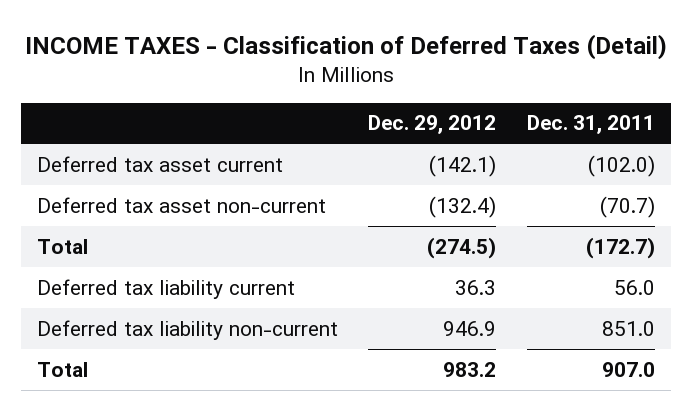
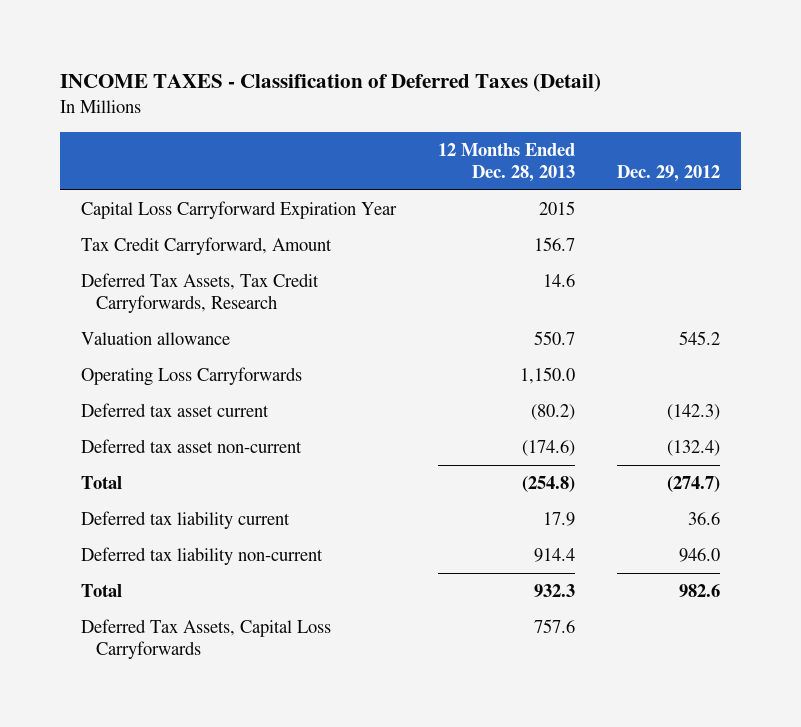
[527,115,656,135] Dec. 31, 2011 -> none
none -> [437,142,575,182] 12 Months Ended Dec. 28, 2013
none -> [80,201,397,220] Capital Loss Carryforward Expiration Year
none -> [80,237,332,256] Tax Credit Carryforward, Amount
none -> [80,273,319,314] Deferred Tax Assets, Tax Credit Carryforwards, Research
none -> [80,332,230,346] Valuation allowance
none -> [80,367,302,387] Operating Loss Carryforwards
[429,154,497,177] (142.1) -> [666,404,720,421] (142.3)
[427,236,497,259] (274.5) -> [666,476,720,493] (274.7)
[455,279,497,295] 36.3 -> [687,512,720,526] 36.6
[443,320,497,336] 946.9 -> [678,548,720,563] 946.0
[443,361,497,377] 983.2 -> [678,584,720,598] 982.6
none -> [80,619,331,660] Deferred Tax Assets, Capital Loss Carryforwards

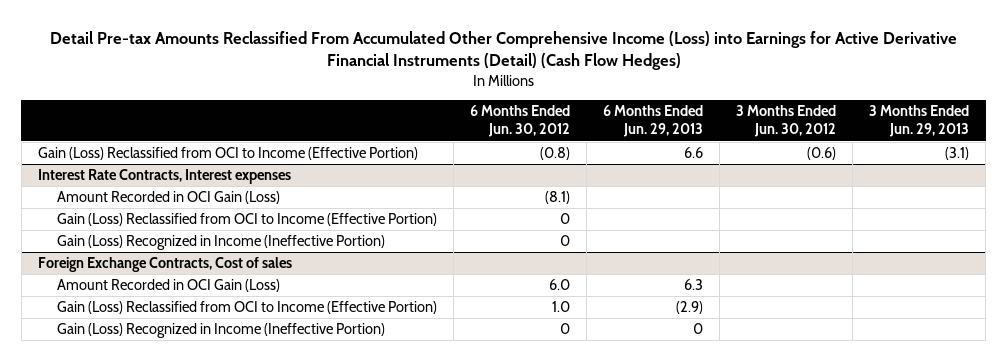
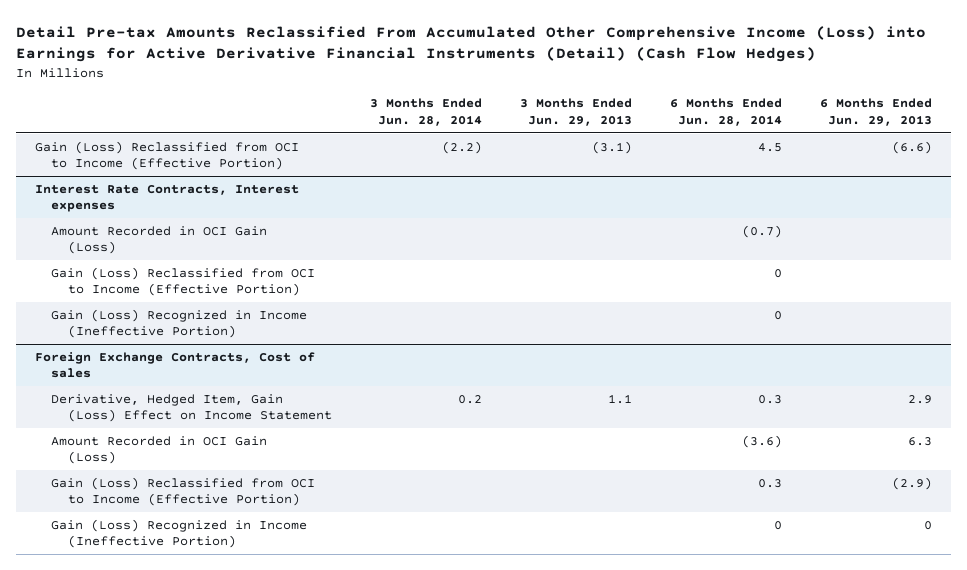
[469,105,570,138] 6 Months Ended Jun. 30, 2012 -> none
[736,105,837,138] 3 Months Ended Jun. 30, 2012 -> none
none -> [370,98,483,126] 3 Months Ended Jun. 28, 2014
none -> [670,98,783,126] 6 Months Ended Jun. 28, 2014
[683,147,703,159] 6.6 -> [892,140,933,154] (6.6)
none -> [51,393,332,423] Derivative, Hedged Item, Gain (Loss) Effect on Income Statement

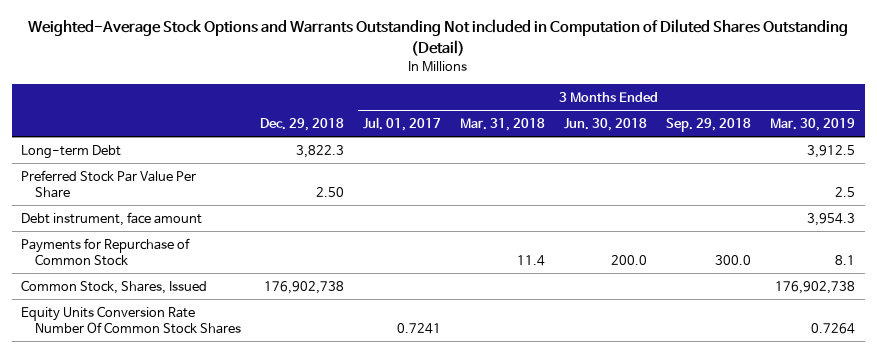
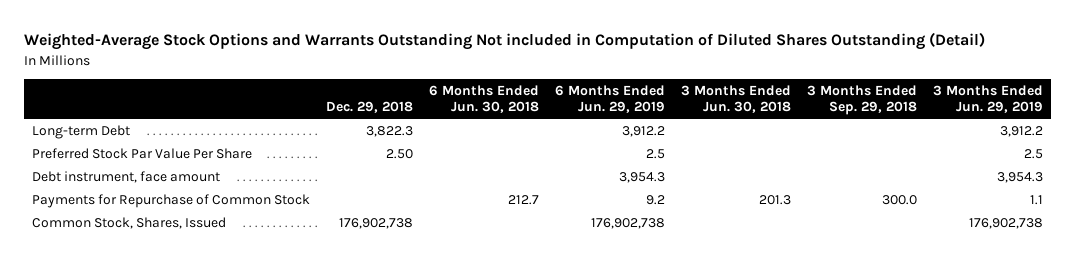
[362,116,441,131] Jul. 01, 2017 -> none
[459,117,545,131] Mar. 31, 2018 -> none
[770,117,856,131] Mar. 30, 2019 -> none
none -> [428,84,539,113] 6 Months Ended Jun. 30, 2018
none -> [554,84,665,113] 6 Months Ended Jun. 29, 2019
none -> [933,84,1044,113] 3 Months Ended Jun. 29, 2019
[611,255,648,266] 200.0 -> [758,195,791,206] 201.3
[21,305,241,335] Equity Units Conversion Rate Number Of Common Stock Shares -> none

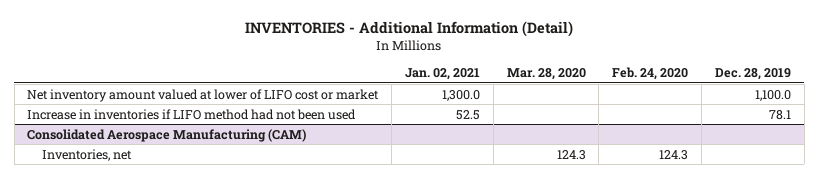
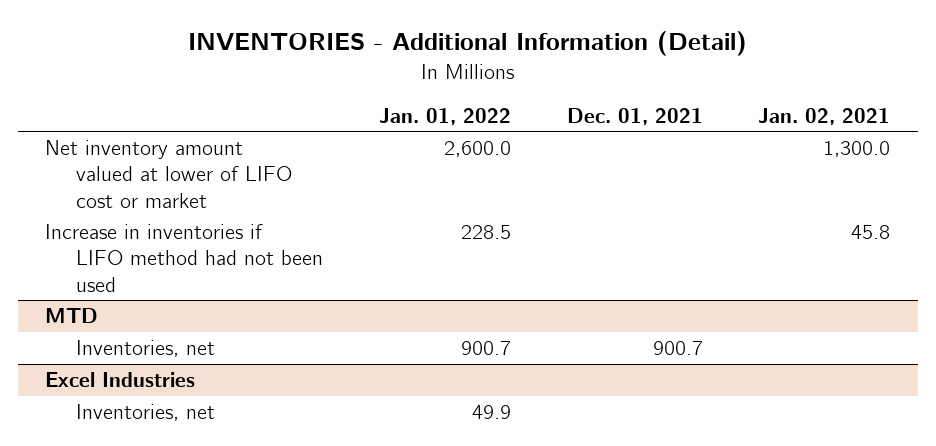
[506,68,586,81] Mar. 28, 2020 -> none
[612,67,689,81] Feb. 24, 2020 -> none
[714,68,791,81] Dec. 28, 2019 -> none
none -> [379,107,512,125] Jan. 01, 2022
none -> [566,107,703,125] Dec. 01, 2021
[27,128,307,142] Consolidated Aerospace Manufacturing (CAM) -> none
[41,148,132,161] Inventories, net -> none
[455,109,480,120] 52.5 -> [851,225,891,240] 45.8
none -> [45,308,99,324] MTD
none -> [76,340,216,358] Inventories, net
none -> [45,372,196,388] Excel Industries
none -> [76,404,216,422] Inventories, net

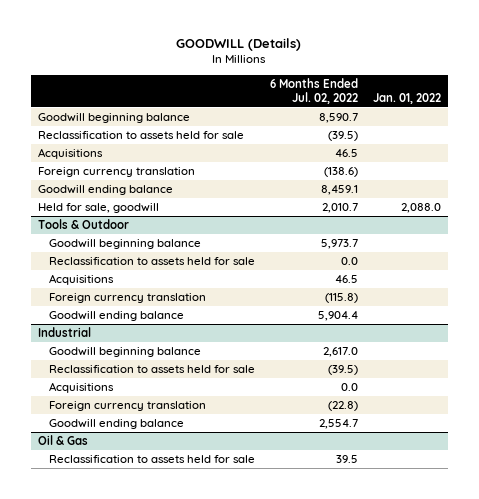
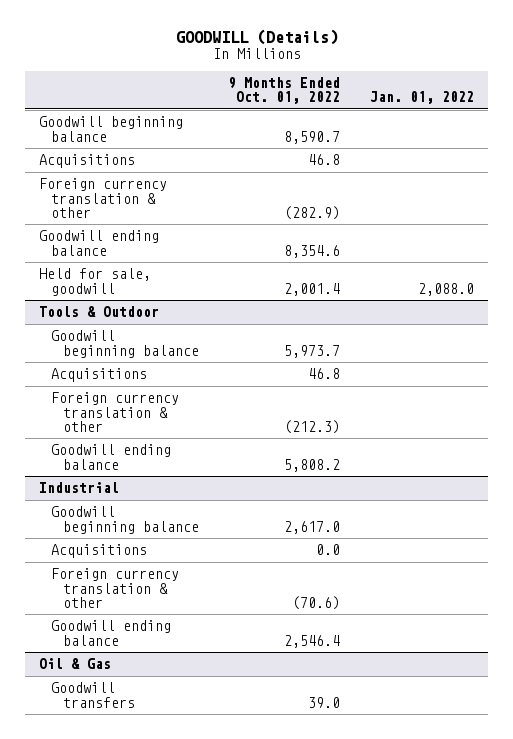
[269,77,358,105] 6 Months Ended Jul. 02, 2022 -> none
none -> [228,76,341,105] 9 Months Ended Oct. 01, 2022
[38,130,245,139] Reclassification to assets held for sale -> none
[38,166,196,177] Foreign currency translation -> [39,178,168,218] Foreign currency translation & other
[48,256,255,265] Reclassification to assets held for sale -> none
[48,292,206,303] Foreign currency translation -> [51,392,180,432] Foreign currency translation & other
[48,364,255,373] Reclassification to assets held for sale -> none
[48,400,206,411] Foreign currency translation -> [51,568,180,608] Foreign currency translation & other
[48,454,255,463] Reclassification to assets held for sale -> [51,682,136,708] Goodwill transfers

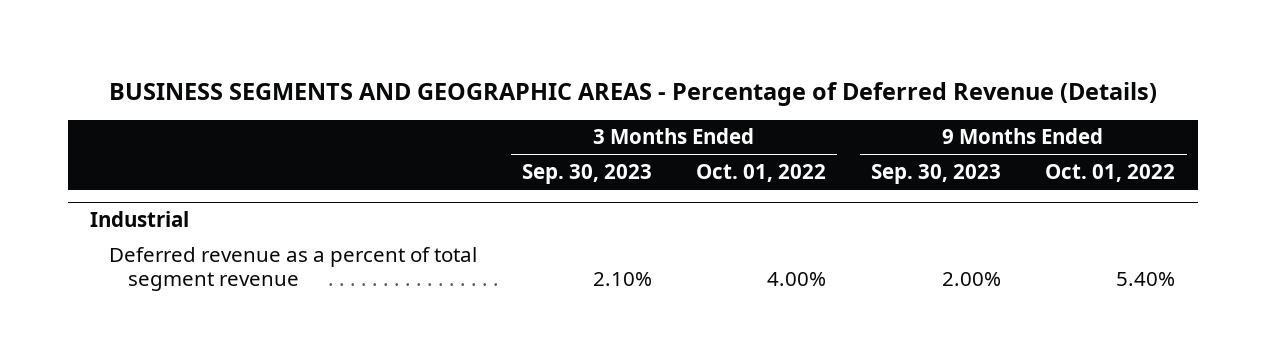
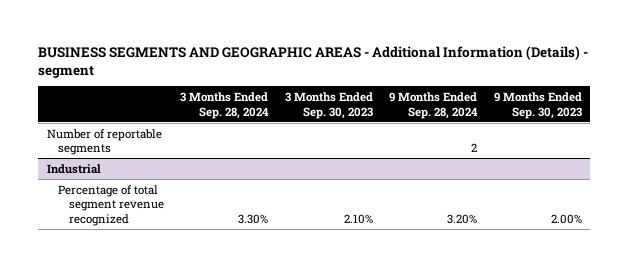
[108,81,1157,106] BUSINESS SEGMENTS AND GEOGRAPHIC AREAS - Percentage of Deferred Revenue (Details) -> [38,45,589,78] BUSINESS SEGMENTS AND GEOGRAPHIC AREAS - Additional Information (Details) - segment
[696,164,827,183] Oct. 01, 2022 -> none
[1045,164,1176,183] Oct. 01, 2022 -> none
none -> [180,92,270,119] 3 Months Ended Sep. 28, 2024
none -> [389,92,479,119] 9 Months Ended Sep. 28, 2024
none -> [46,128,162,156] Number of reportable segments
[109,246,478,292] Deferred revenue as a percent of total segment revenue -> [57,184,164,226] Percentage of total segment revenue recognized

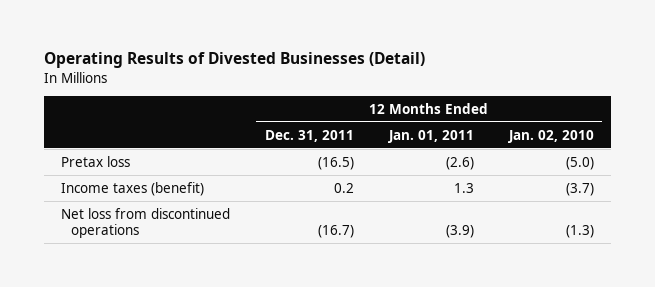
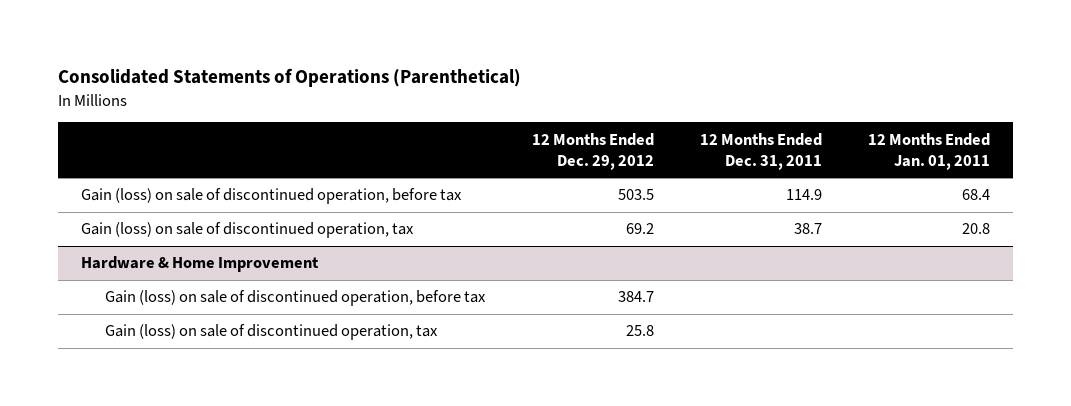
[43,52,425,69] Operating Results of Divested Businesses (Detail) -> [57,68,521,88] Consolidated Statements of Operations (Parenthetical)
[507,129,594,143] Jan. 02, 2010 -> none
none -> [531,132,654,170] 12 Months Ended Dec. 29, 2012
[60,155,130,167] Pretax loss -> none
[60,181,204,196] Income taxes (benefit) -> none
[60,207,230,239] Net loss from discontinued operations -> none
none -> [80,188,462,205] Gain (loss) on sale of discontinued operation, before tax
none -> [80,222,414,239] Gain (loss) on sale of discontinued operation, tax
none -> [80,256,319,273] Hardware & Home Improvement
none -> [105,290,487,307] Gain (loss) on sale of discontinued operation, before tax
none -> [105,324,439,341] Gain (loss) on sale of discontinued operation, tax

